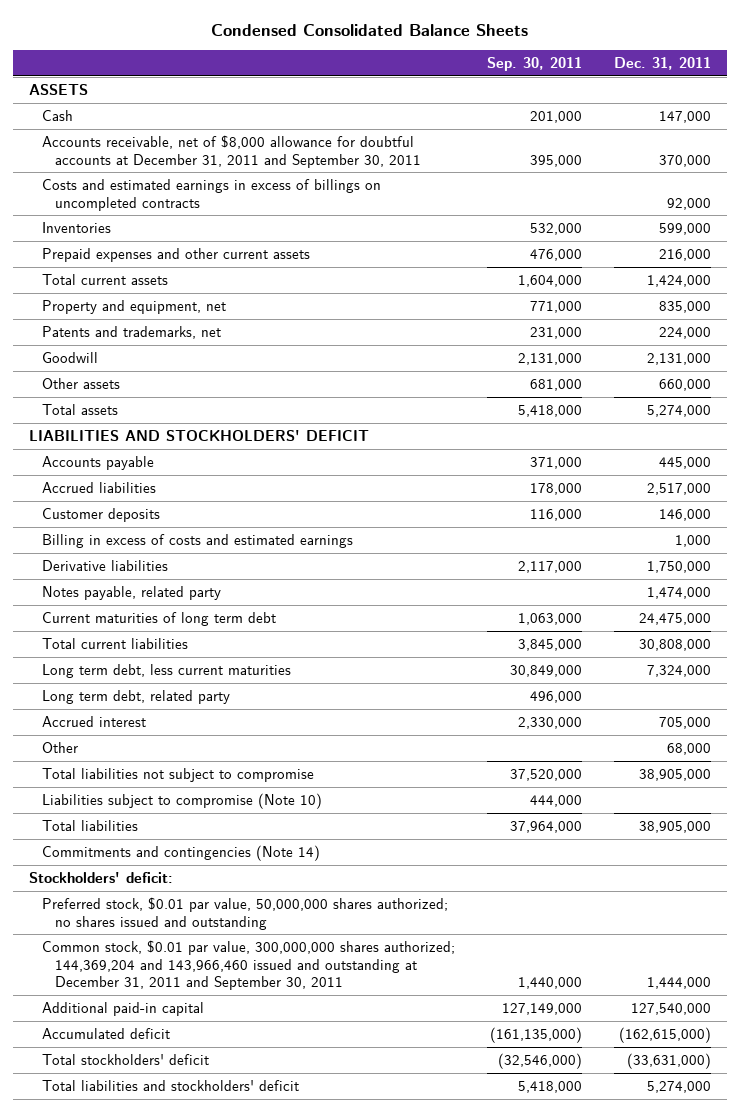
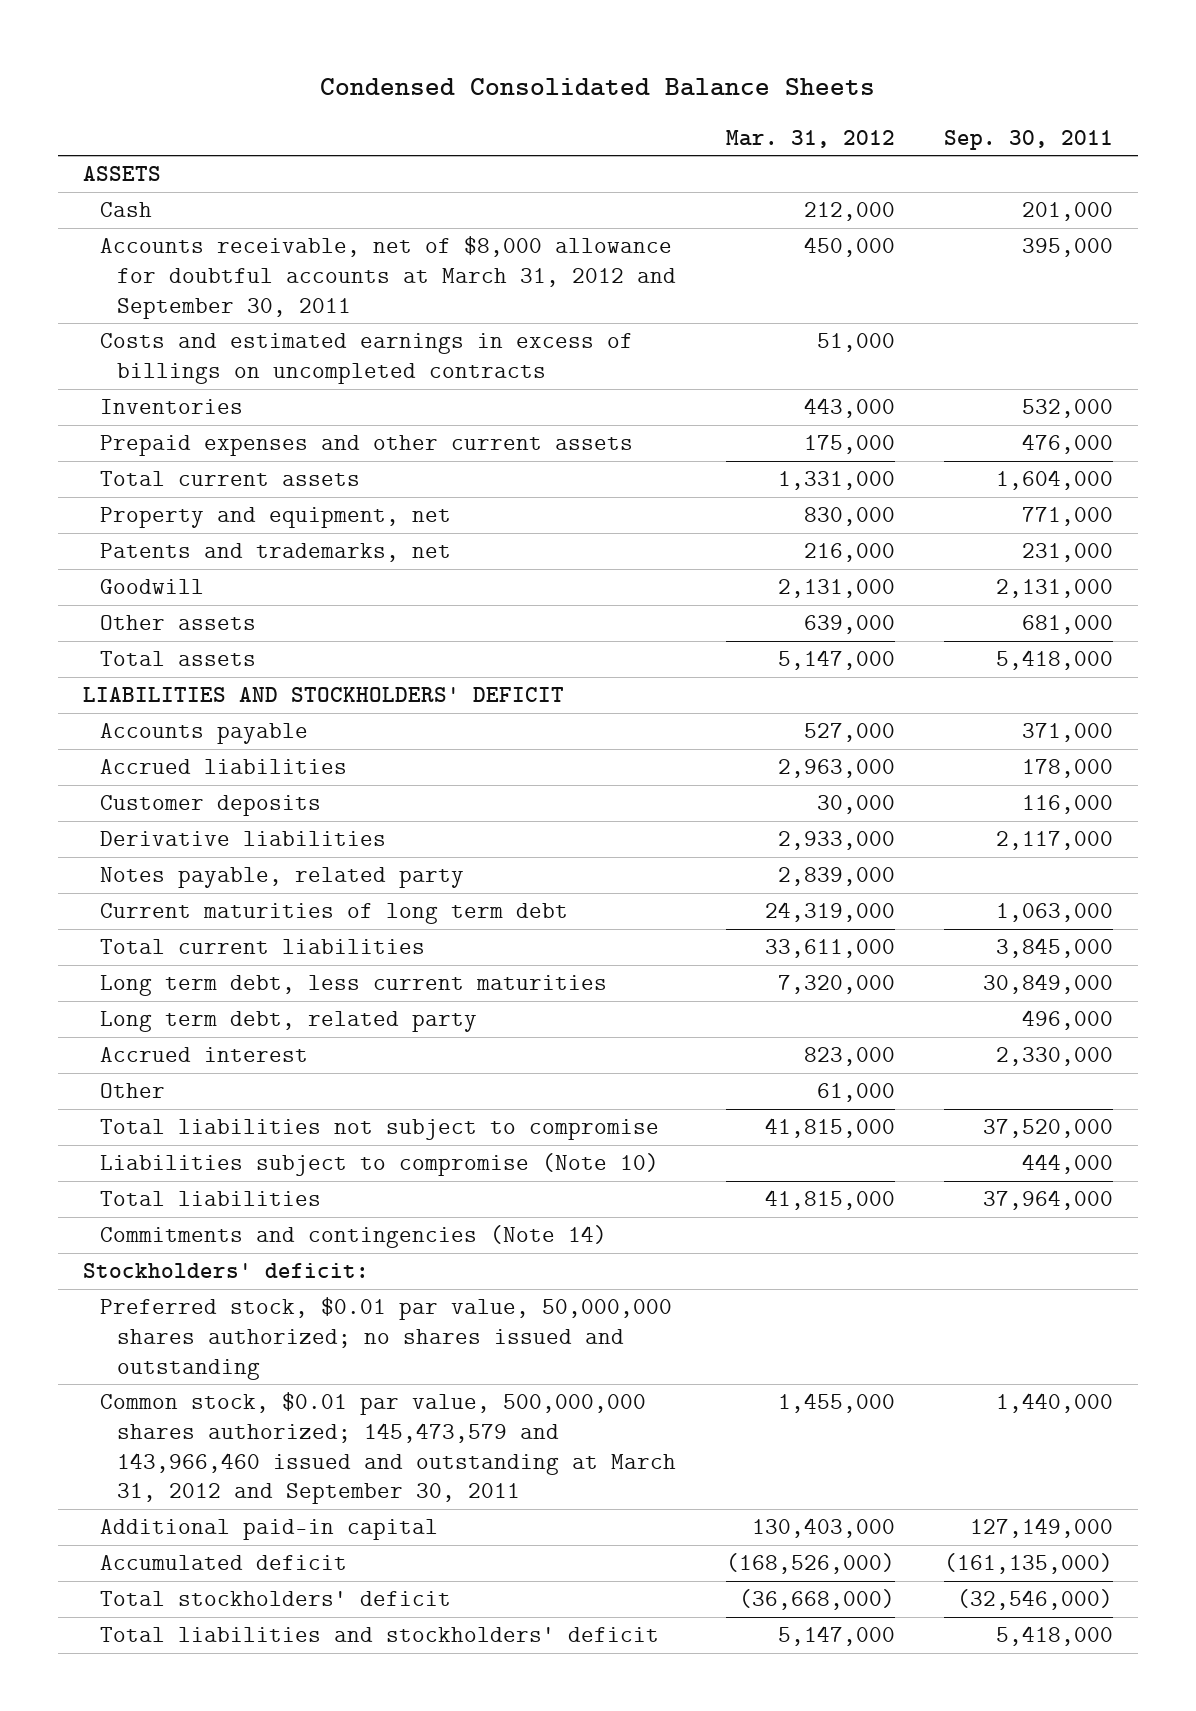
[614,57,712,71] Dec. 31, 2011 -> none
none -> [725,129,895,148] Mar. 31, 2012
[42,134,421,168] Accounts receivable, net of $8,000 allowance for doubtful accounts at December 31, 2011 and September 30, 2011 -> [99,236,677,319] Accounts receivable, net of $8,000 allowance for doubtful accounts at March 31, 2012 and September 30, 2011
[42,533,354,548] Billing in excess of costs and estimated earnings -> none
[42,939,456,991] Common stock, $0.01 par value, 300,000,000 shares authorized; 144,369,204 and 143,966,460 issued and outstanding at December 31, 2011 and September 30, 2011 -> [99,1392,677,1505] Common stock, $0.01 par value, 500,000,000 shares authorized; 145,473,579 and 143,966,460 issued and outstanding at March 31, 2012 and September 30, 2011

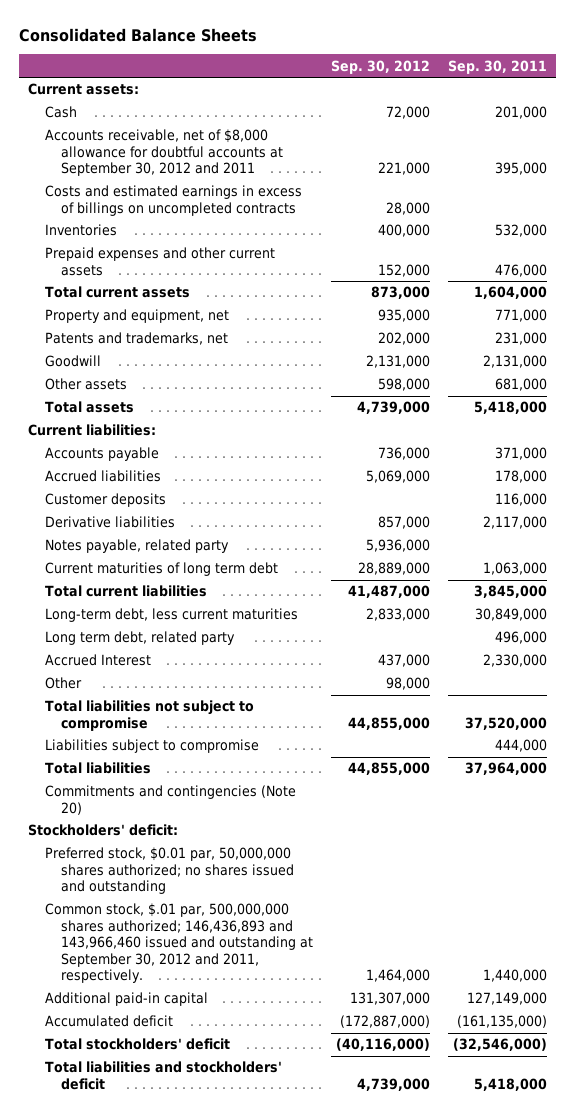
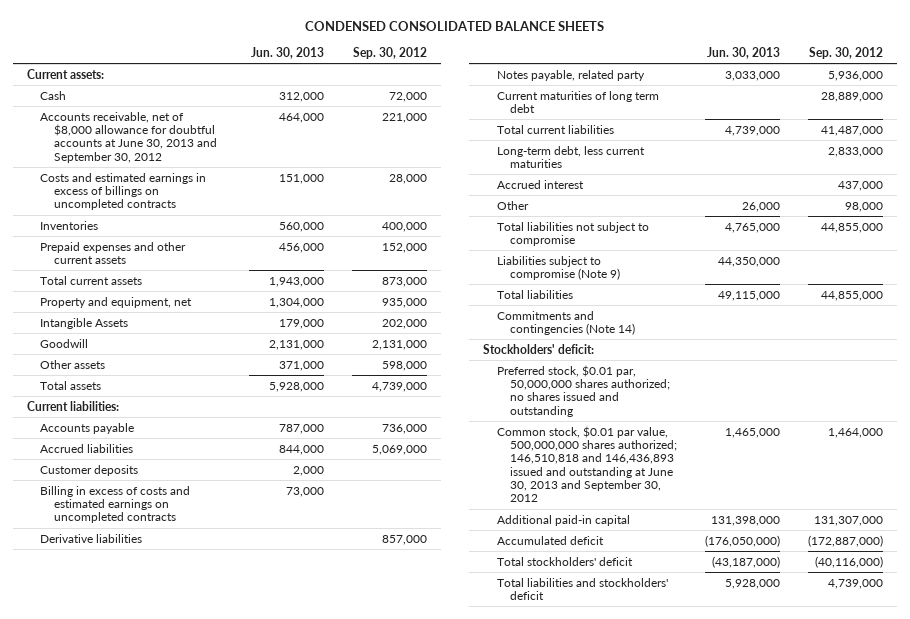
[19,27,258,42] Consolidated Balance Sheets -> [304,20,604,31] CONDENSED CONSOLIDATED BALANCE SHEETS
[447,59,547,74] Sep. 30, 2011 -> none
none -> [250,46,324,59] Jun. 30, 2013
[44,129,283,177] Accounts receivable, net of $8,000 allowance for doubtful accounts at September 30, 2012 and 2011 -> [40,111,218,163] Accounts receivable, net of $8,000 allowance for doubtful accounts at June 30, 2013 and September 30, 2012
[44,332,228,346] Patents and trademarks, net -> [40,317,129,329] Intangible Assets
none -> [40,485,191,524] Billing in excess of costs and estimated earnings on uncompleted contracts
[44,631,235,646] Long term debt, related party -> none
[44,654,151,667] Accrued Interest -> [496,179,584,189] Accrued interest
[44,739,259,754] Liabilities subject to compromise -> [496,255,621,280] Liabilities subject to compromise (Note 9)
[44,785,296,815] Commitments and contingencies (Note 20) -> [496,310,636,335] Commitments and contingencies (Note 14)
[44,903,313,984] Common stock, $.01 par, 500,000,000 shares authorized; 146,436,893 and 143,966,460 issued and outstanding at September 30, 2012 and 2011, respectively. -> [496,425,678,503] Common stock, $0.01 par value, 500,000,000 shares authorized; 146,510,818 and 146,436,893 issued and outstanding at June 30, 2013 and September 30, 2012

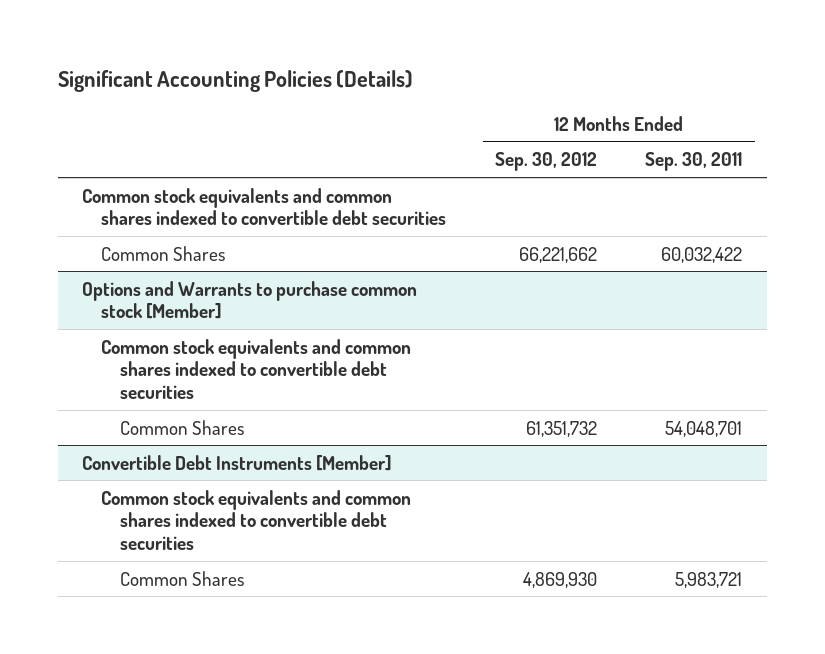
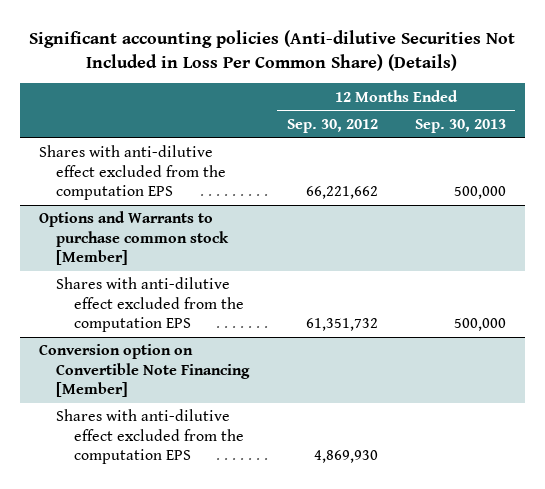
[57,70,413,93] Significant Accounting Policies (Details) -> [29,29,516,71] Significant accounting policies (Anti-dilutive Securities Not Included in Loss Per Common Share) (Details)
[645,152,743,172] Sep. 30, 2011 -> none
none -> [415,119,507,134] Sep. 30, 2013
[82,187,447,226] Common stock equivalents and common shares indexed to convertible debt securities -> none
[101,245,226,261] Common Shares -> [38,145,227,200] Shares with anti-dilutive effect excluded from the computation EPS
[101,338,412,399] Common stock equivalents and common shares indexed to convertible debt securities -> none
[82,454,393,471] Convertible Debt Instruments [Member] -> none
[101,489,412,550] Common stock equivalents and common shares indexed to convertible debt securities -> none
[120,419,245,435] Common Shares -> [56,277,244,332] Shares with anti-dilutive effect excluded from the computation EPS
none -> [38,344,251,397] Conversion option on Convertible Note Financing [Member]
[120,570,245,586] Common Shares -> [56,409,244,464] Shares with anti-dilutive effect excluded from the computation EPS

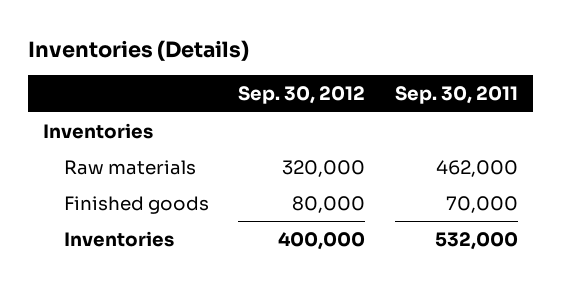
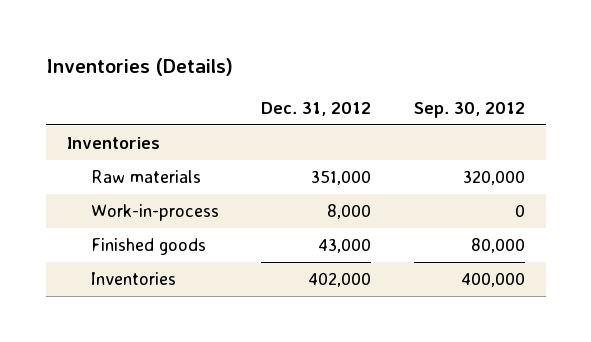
[394,86,518,105] Sep. 30, 2011 -> none
none -> [261,102,372,117] Dec. 31, 2012
none -> [91,203,220,221] Work-in-process

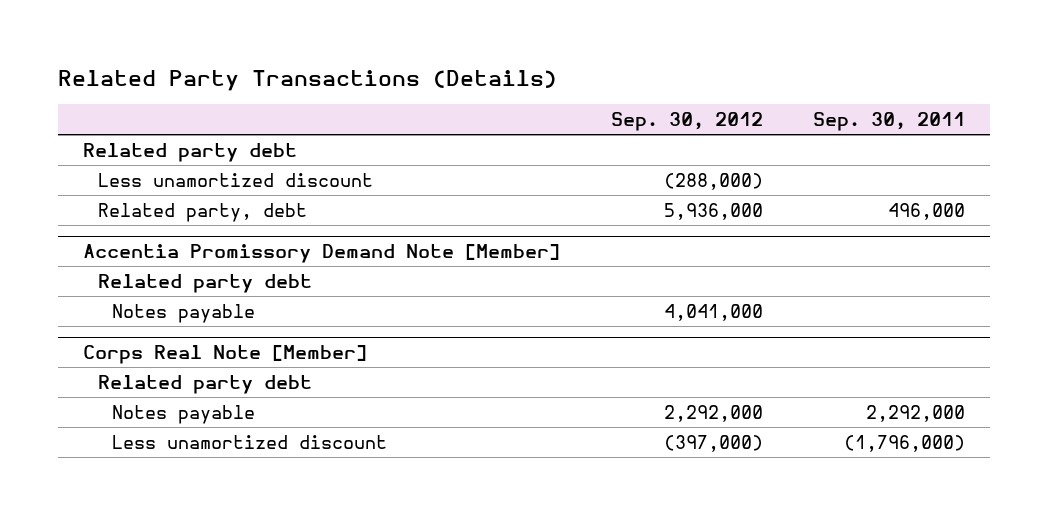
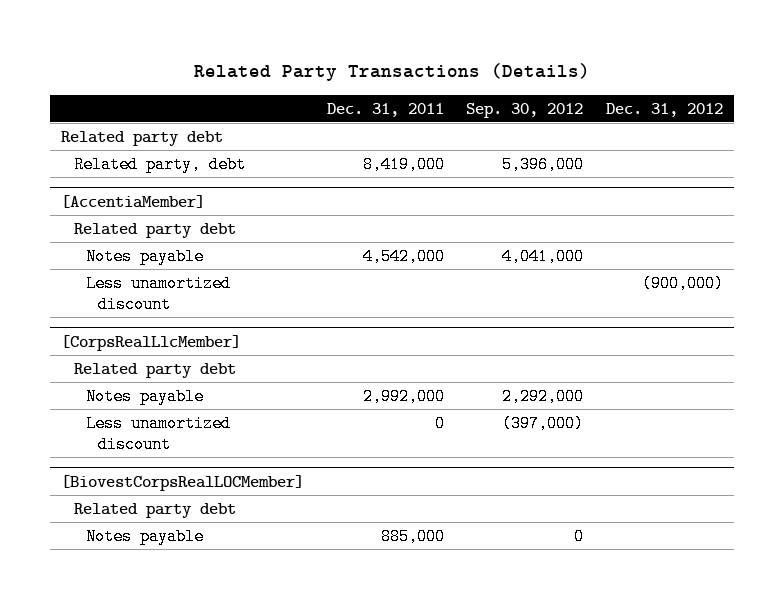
[812,112,965,132] Sep. 30, 2011 -> none
none -> [326,102,444,117] Dec. 31, 2011
none -> [605,102,723,117] Dec. 31, 2012
[97,172,373,187] Less unamortized discount -> none
[83,244,561,264] Accentia Promissory Demand Note [Member] -> none
[663,202,763,220] 5,936,000 -> [502,156,585,174] 5,396,000
none -> [61,194,206,208] [AccentiaMember]
[83,345,368,365] Corps Real Note [Member] -> none
none -> [85,275,231,314] Less unamortized discount
none -> [61,334,242,351] [CorpsRealLlcMember]
none -> [61,474,305,491] [BiovestCorpsRealLOCMember]
none -> [73,503,236,519] Related party debt
none -> [85,528,204,546] Notes payable

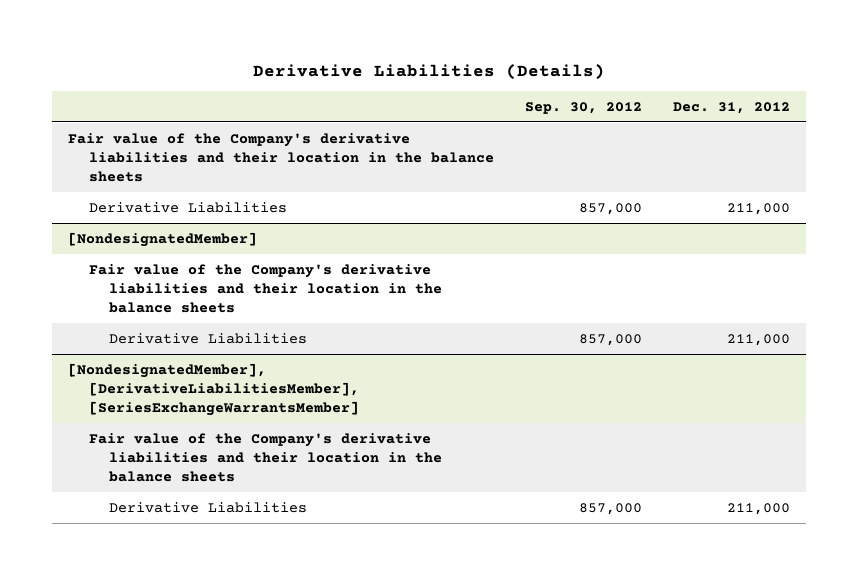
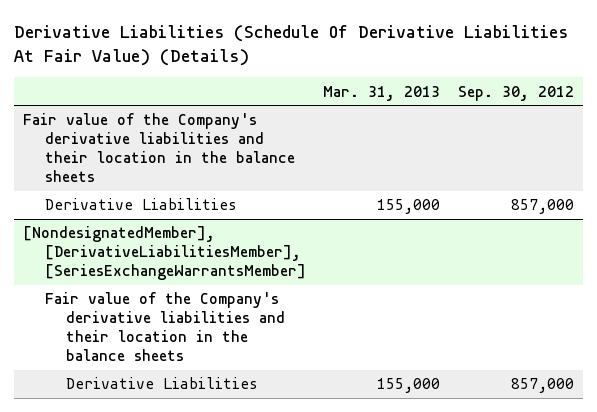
[252,63,605,80] Derivative Liabilities (Details) -> [14,25,569,67] Derivative Liabilities (Schedule Of Derivative Liabilities At Fair Value) (Details)
[672,101,790,114] Dec. 31, 2012 -> none
none -> [323,85,441,101] Mar. 31, 2013
[67,231,257,247] [NondesignatedMember] -> none
[88,263,443,314] Fair value of the Company's derivative liabilities and their location in the balance sheets -> none
[109,332,308,344] Derivative Liabilities -> none

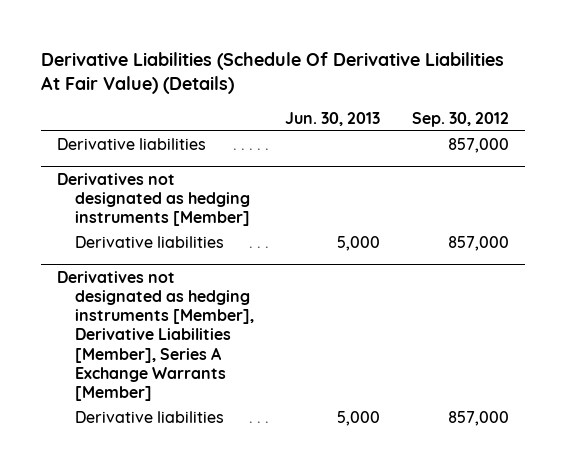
[323,85,441,101] Mar. 31, 2013 -> none
none -> [285,112,381,127] Jun. 30, 2013
[23,113,295,183] Fair value of the Company's derivative liabilities and their location in the balance sheets -> none
[23,226,306,281] [NondesignatedMember], [DerivativeLiabilitiesMember], [SeriesExchangeWarrantsMember] -> none
[44,292,285,362] Fair value of the Company's derivative liabilities and their location in the balance sheets -> none
[44,198,237,211] Derivative Liabilities -> [56,137,206,150] Derivative liabilities
none -> [56,172,250,227] Derivatives not designated as hedging instruments [Member]
[65,377,258,390] Derivative Liabilities -> [74,235,224,248] Derivative liabilities
none -> [56,270,254,402] Derivatives not designated as hedging instruments [Member], Derivative Liabilities [Member], Series A Exchange Warrants [Member]
none -> [74,410,224,423] Derivative liabilities

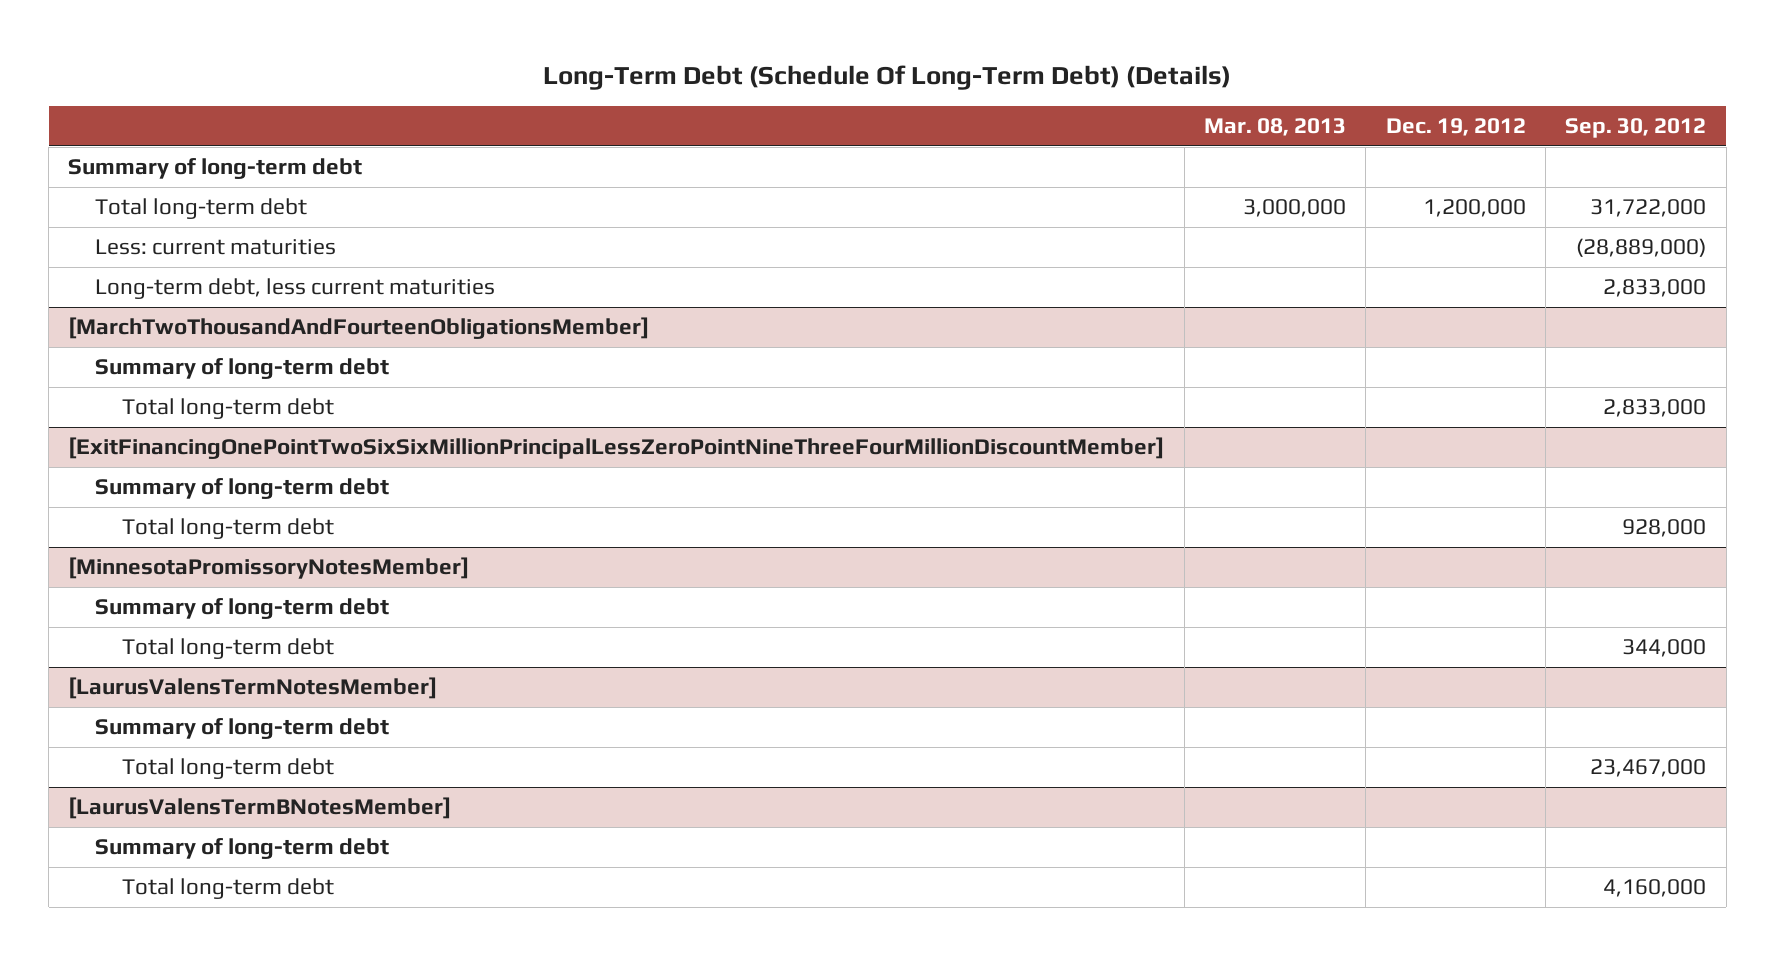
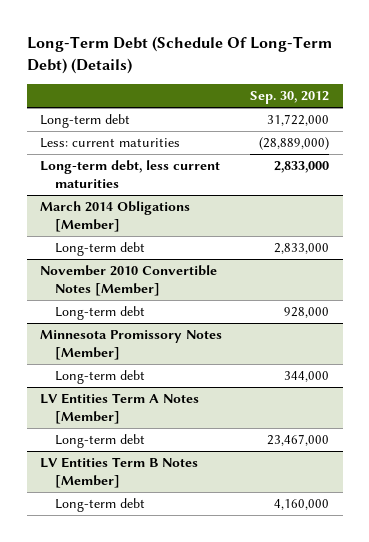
[1204,118,1347,137] Mar. 08, 2013 -> none
[1385,118,1526,137] Dec. 19, 2012 -> none
[68,158,363,180] Summary of long-term debt -> none
[95,198,308,220] Total long-term debt -> [40,114,131,129] Long-term debt
[68,317,650,340] [MarchTwoThousandAndFourteenObligationsMember] -> none
[95,358,390,380] Summary of long-term debt -> none
[68,437,1165,460] [ExitFinancingOnePointTwoSixSixMillionPrincipalLessZeroPointNineThreeFourMillionDiscountMember] -> none
[95,478,390,500] Summary of long-term debt -> none
[68,557,470,580] [MinnesotaPromissoryNotesMember] -> none
[95,598,390,620] Summary of long-term debt -> none
[68,677,438,700] [LaurusValensTermNotesMember] -> none
[95,718,390,740] Summary of long-term debt -> none
[68,797,452,820] [LaurusValensTermBNotesMember] -> none
[95,838,390,860] Summary of long-term debt -> none
none -> [40,201,191,232] March 2014 Obligations [Member]
[121,398,334,420] Total long-term debt -> [55,242,146,257] Long-term debt
none -> [40,265,218,296] November 2010 Convertible Notes [Member]
[121,518,334,540] Total long-term debt -> [55,306,146,321] Long-term debt
none -> [40,330,223,360] Minnesota Promissory Notes [Member]
[121,638,334,660] Total long-term debt -> [55,370,146,385] Long-term debt
none -> [40,393,200,424] LV Entities Term A Notes [Member]
[121,758,334,780] Total long-term debt -> [55,434,146,449] Long-term debt
none -> [40,457,199,488] LV Entities Term B Notes [Member]
[121,878,334,900] Total long-term debt -> [55,498,146,513] Long-term debt

